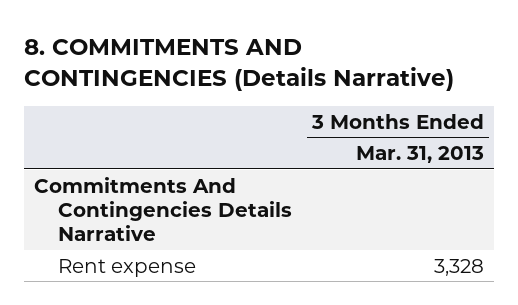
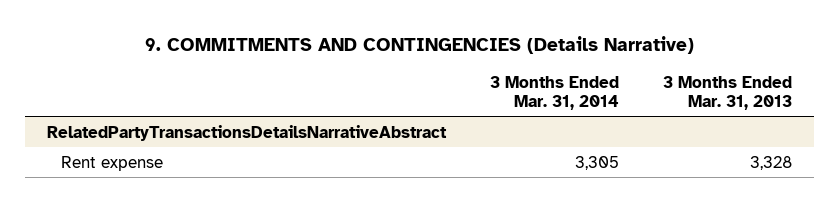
[23,39,454,92] 8. COMMITMENTS AND CONTINGENCIES (Details Narrative) -> [144,35,694,54] 9. COMMITMENTS AND CONTINGENCIES (Details Narrative)
none -> [490,75,620,110] 3 Months Ended Mar. 31, 2014
[34,176,292,241] Commitments And Contingencies Details Narrative -> [47,124,448,141] RelatedPartyTransactionsDetailsNarrativeAbstract

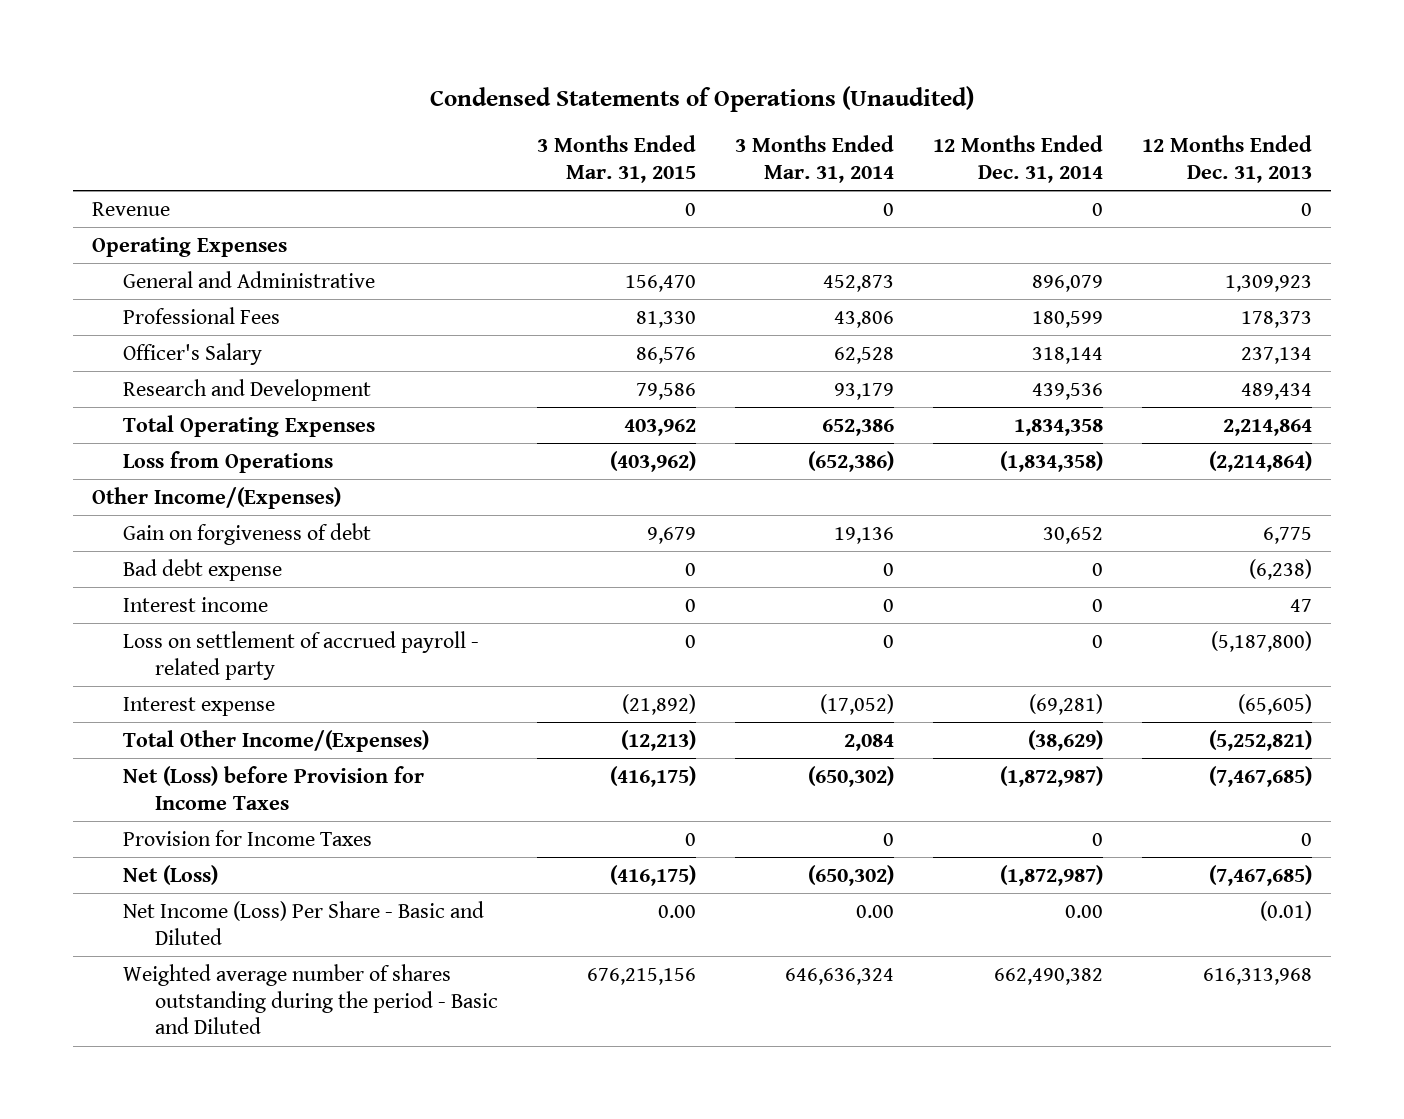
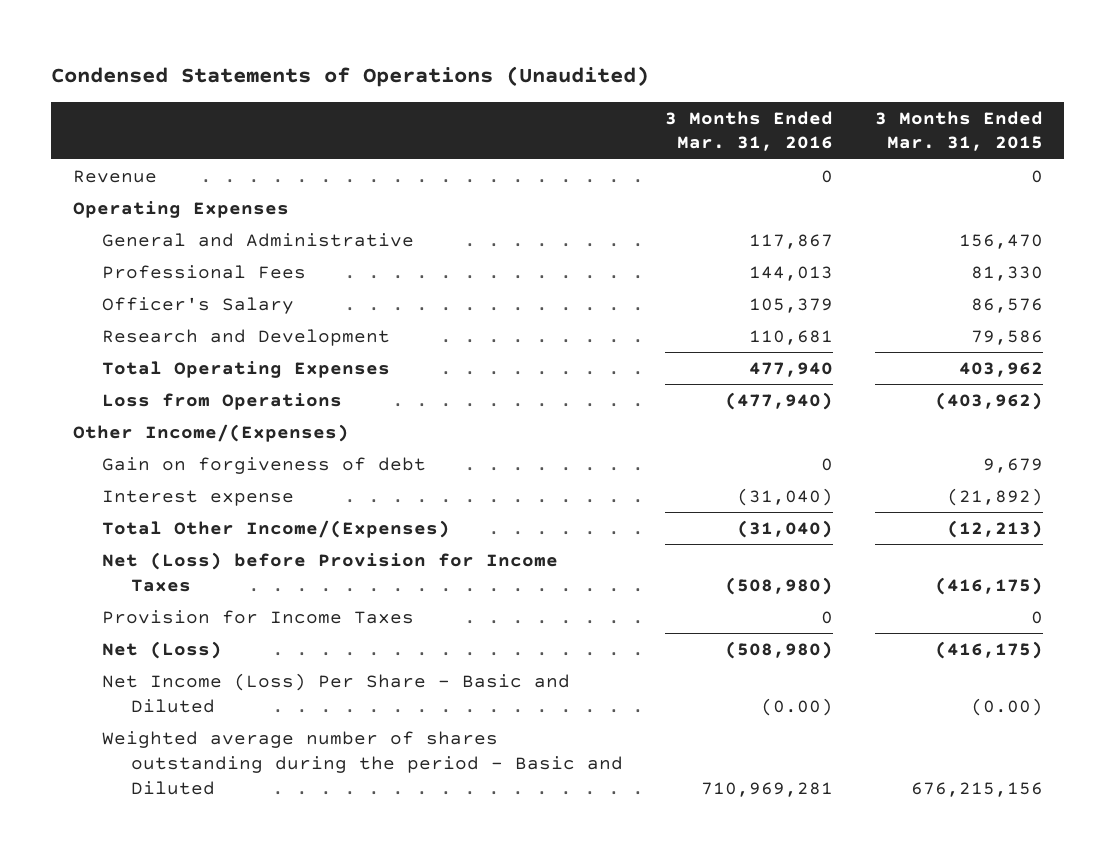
[734,135,894,184] 3 Months Ended Mar. 31, 2014 -> none
[932,135,1103,184] 12 Months Ended Dec. 31, 2014 -> none
[1141,135,1312,184] 12 Months Ended Dec. 31, 2013 -> none
none -> [665,110,834,152] 3 Months Ended Mar. 31, 2016
[123,558,283,581] Bad debt expense -> none
[123,596,269,612] Interest income -> none
[123,630,480,680] Loss on settlement of accrued payroll - related party -> none
[657,904,696,918] 0.00 -> [971,697,1044,716] (0.00)

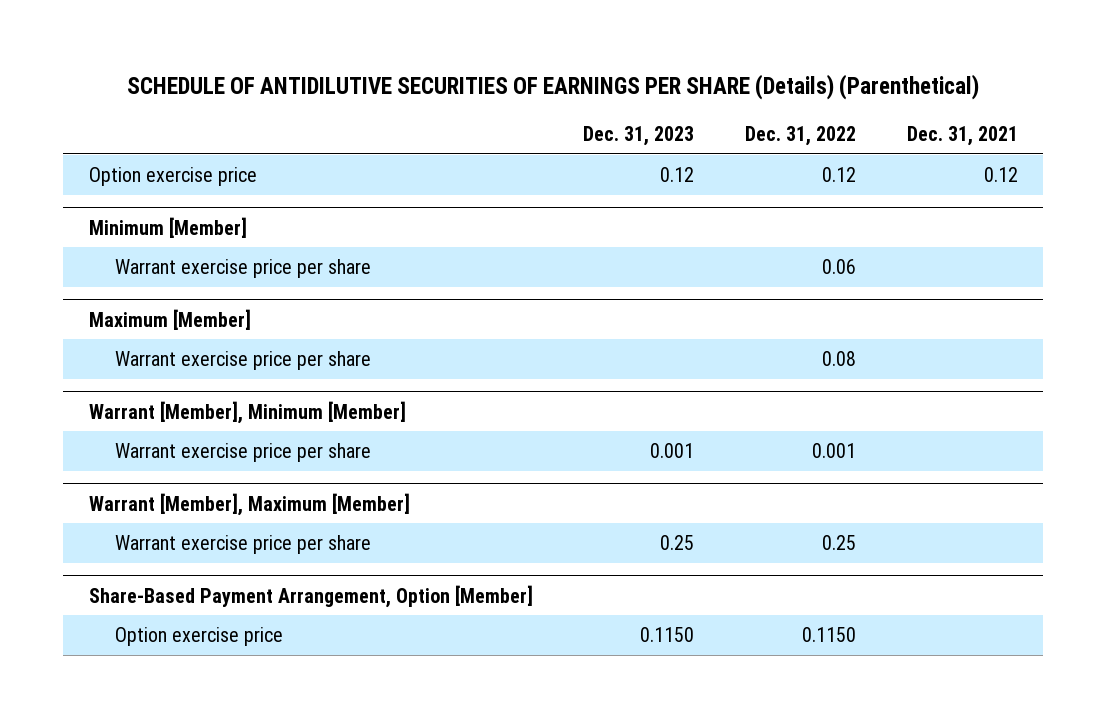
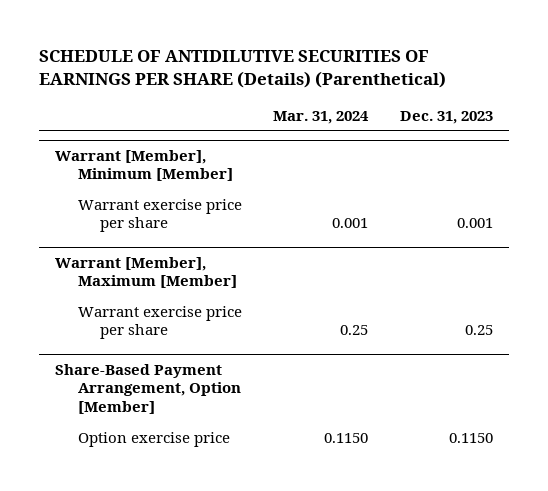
[745,125,857,146] Dec. 31, 2022 -> none
[906,125,1018,146] Dec. 31, 2021 -> none
none -> [273,110,370,124] Mar. 31, 2024
[88,166,257,186] Option exercise price -> none
[88,216,247,238] Minimum [Member] -> none
[114,258,371,278] Warrant exercise price per share -> none
[88,308,251,330] Maximum [Member] -> none
[114,350,371,370] Warrant exercise price per share -> none

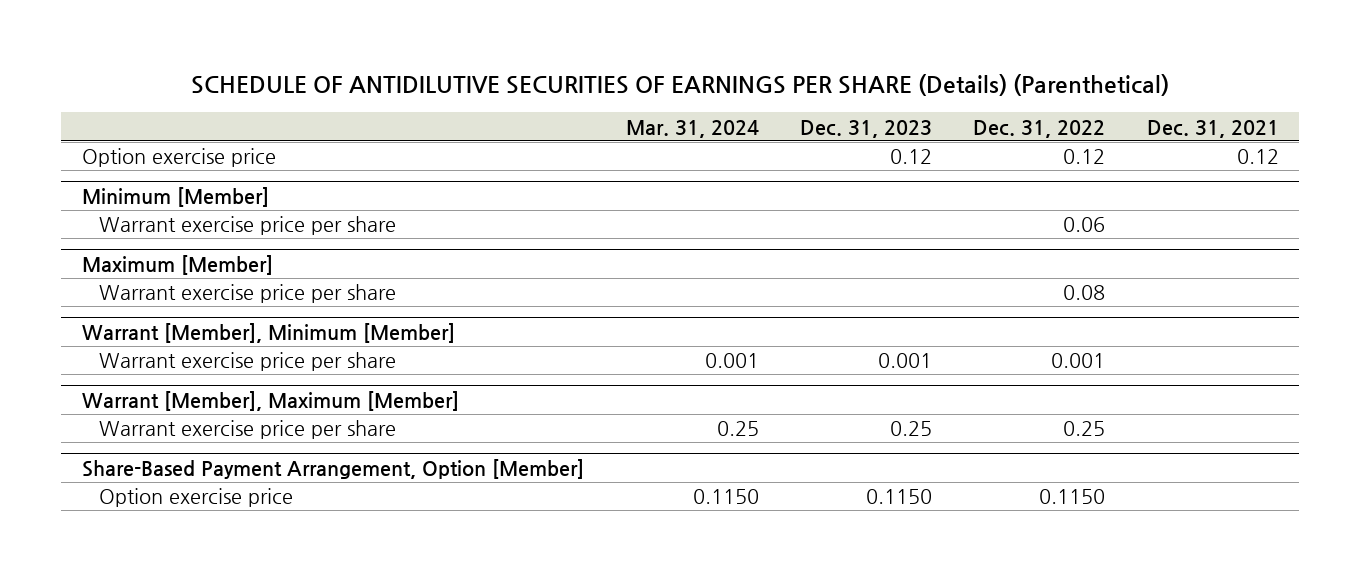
none -> [973,119,1106,138] Dec. 31, 2022
none -> [1146,119,1279,138] Dec. 31, 2021
none -> [82,148,277,168] Option exercise price
none -> [82,186,270,207] Minimum [Member]
none -> [98,216,396,236] Warrant exercise price per share
none -> [82,254,274,275] Maximum [Member]
none -> [98,284,396,304] Warrant exercise price per share

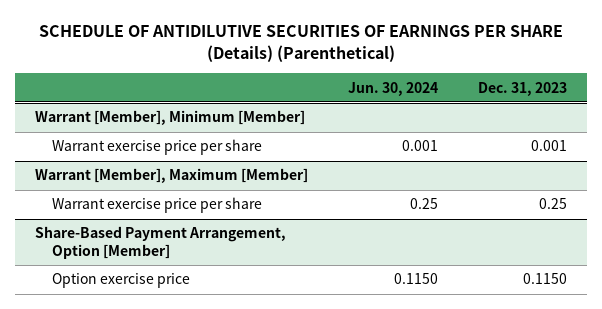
[625,119,759,138] Mar. 31, 2024 -> none
[973,119,1106,138] Dec. 31, 2022 -> none
[1146,119,1279,138] Dec. 31, 2021 -> none
none -> [348,81,439,96] Jun. 30, 2024
[82,148,277,168] Option exercise price -> none
[82,186,270,207] Minimum [Member] -> none
[98,216,396,236] Warrant exercise price per share -> none
[82,254,274,275] Maximum [Member] -> none
[98,284,396,304] Warrant exercise price per share -> none

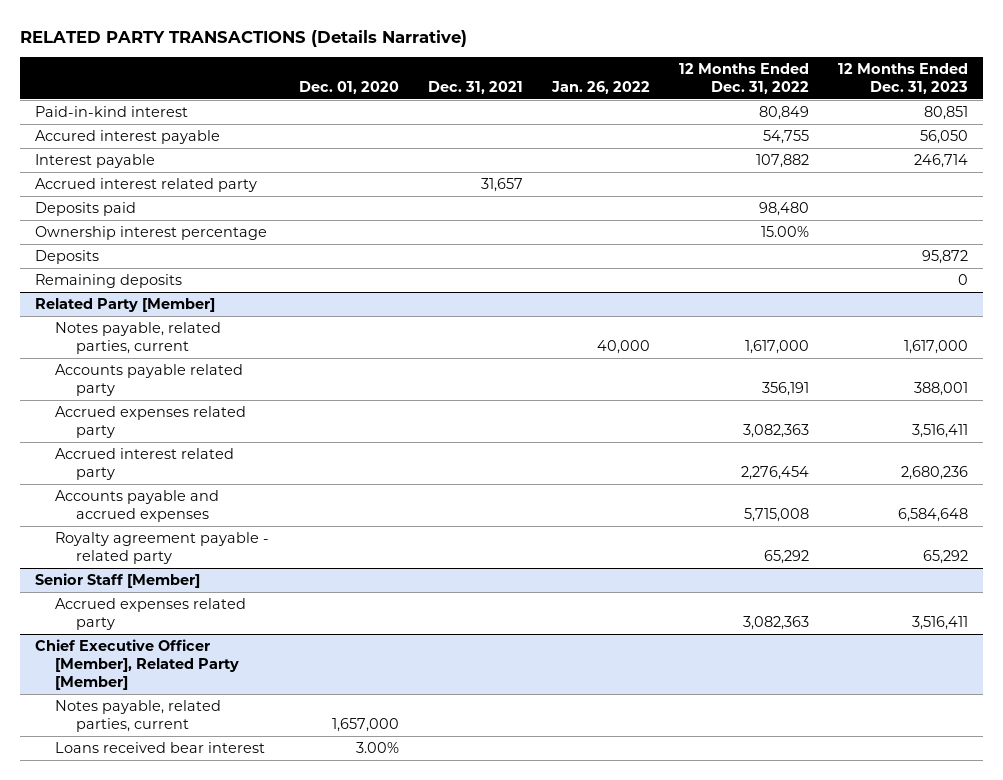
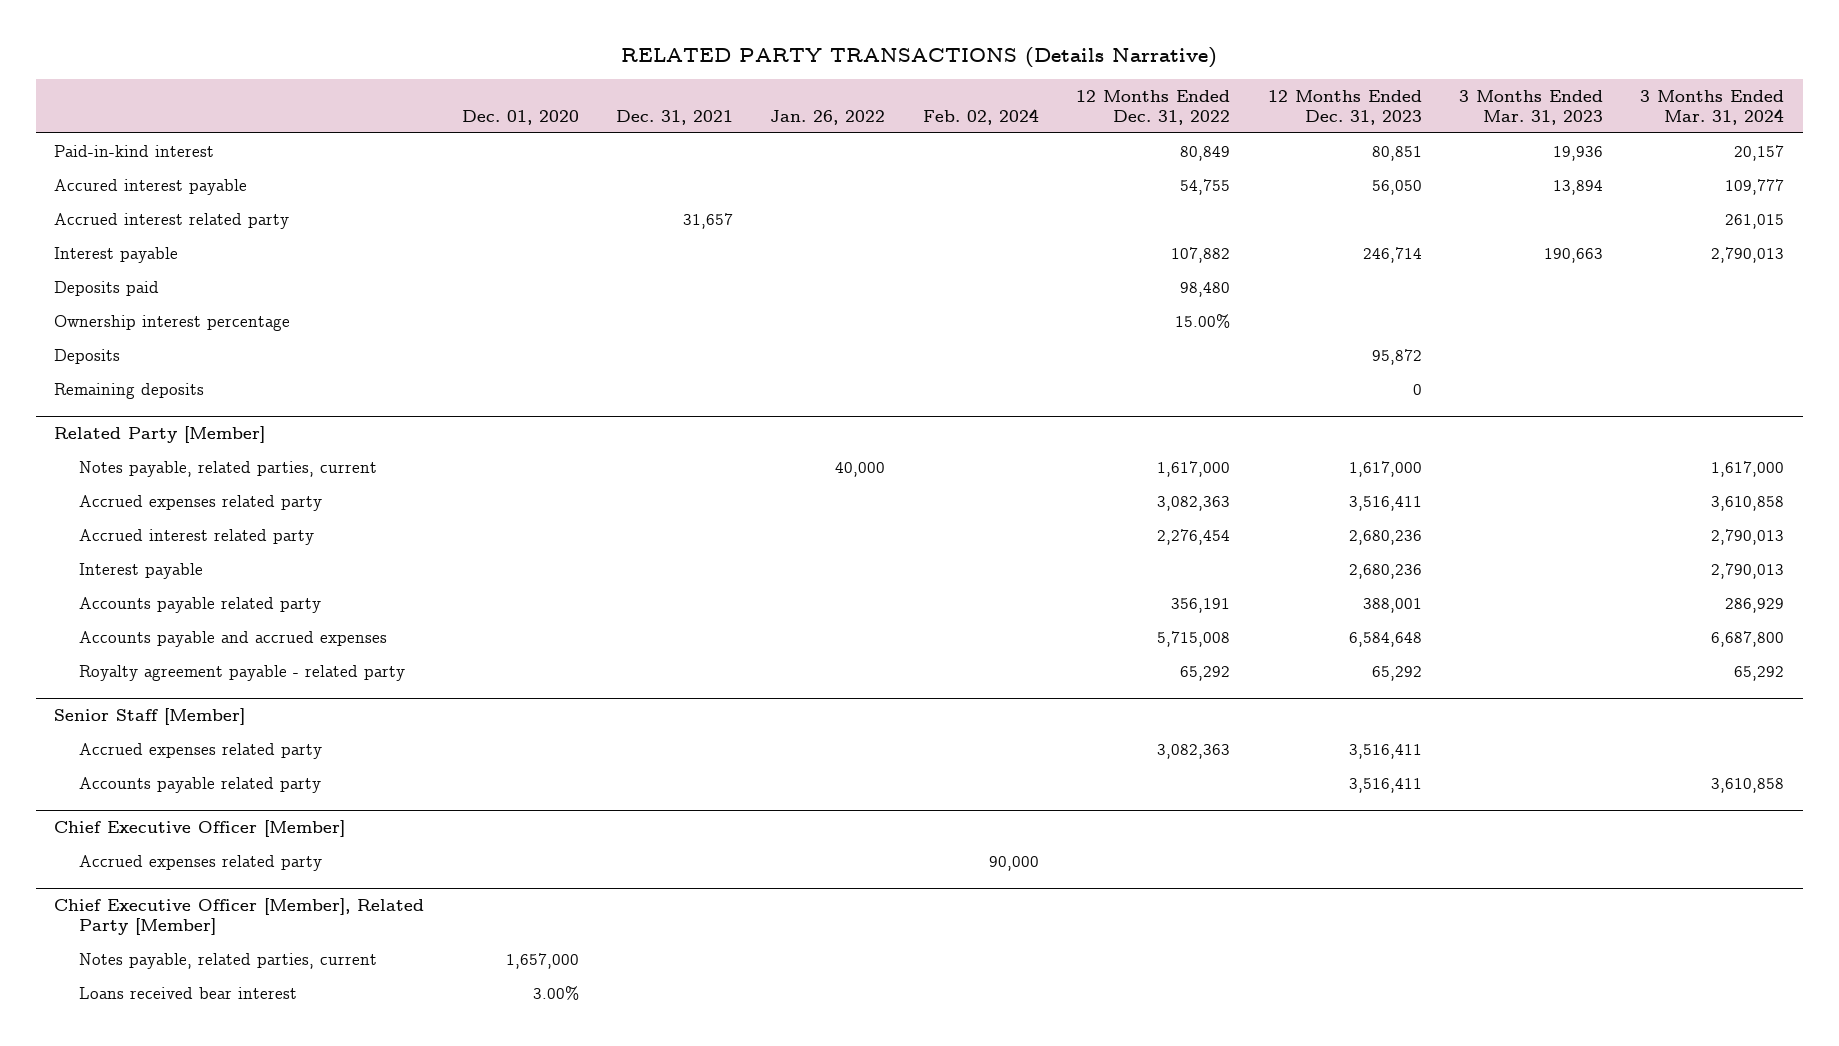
none -> [922,109,1039,126] Feb. 02, 2024
none -> [1458,89,1603,126] 3 Months Ended Mar. 31, 2023
none -> [1640,89,1785,126] 3 Months Ended Mar. 31, 2024
[34,153,155,168] Interest payable -> [54,246,179,263] Interest payable
none -> [78,562,203,579] Interest payable
[55,363,244,396] Accounts payable related party -> [78,596,321,613] Accounts payable related party
none -> [78,776,321,793] Accounts payable related party
none -> [54,819,346,837] Chief Executive Officer [Member]
none -> [78,854,322,871] Accrued expenses related party

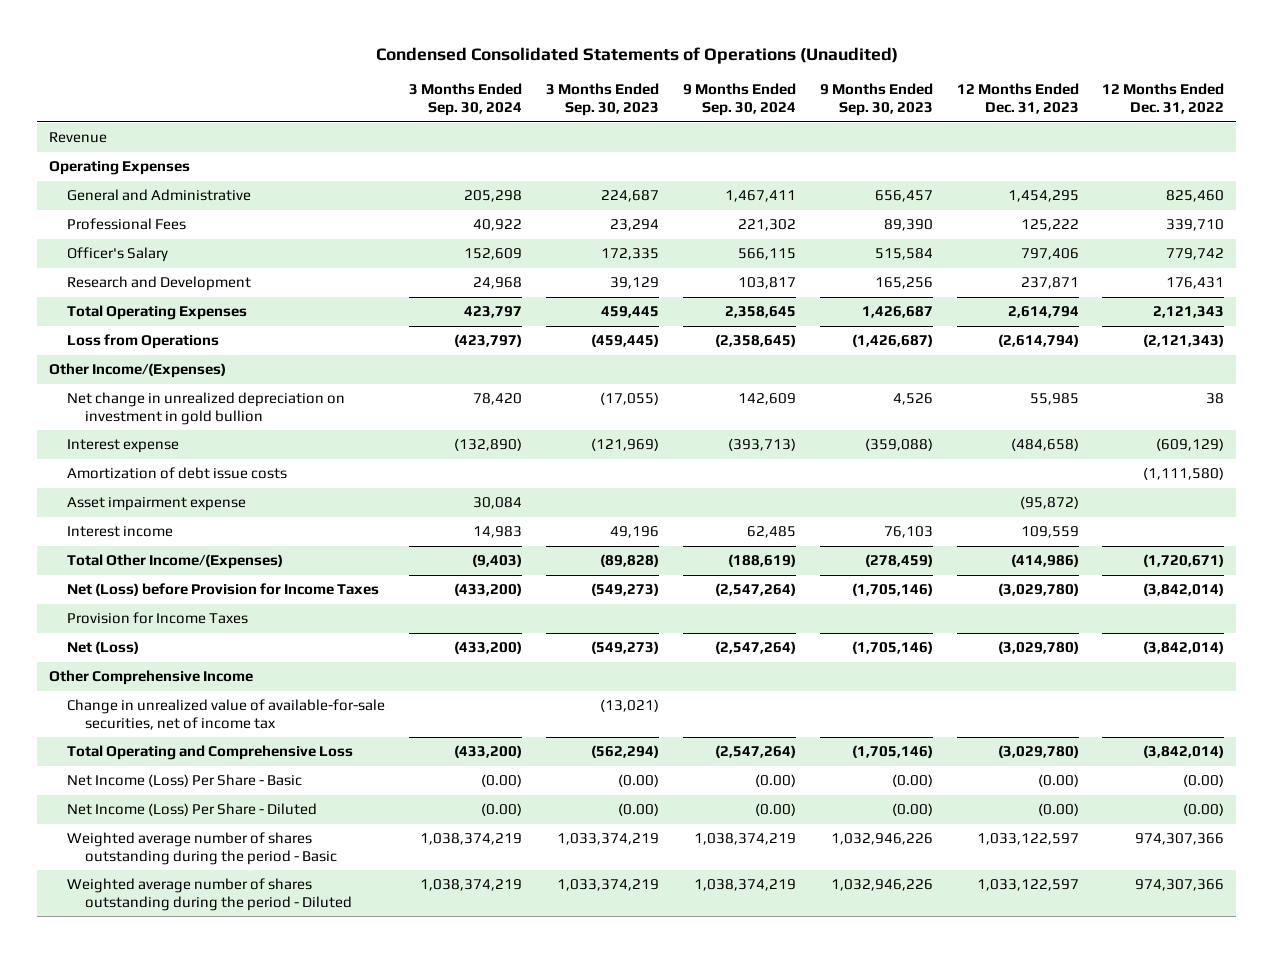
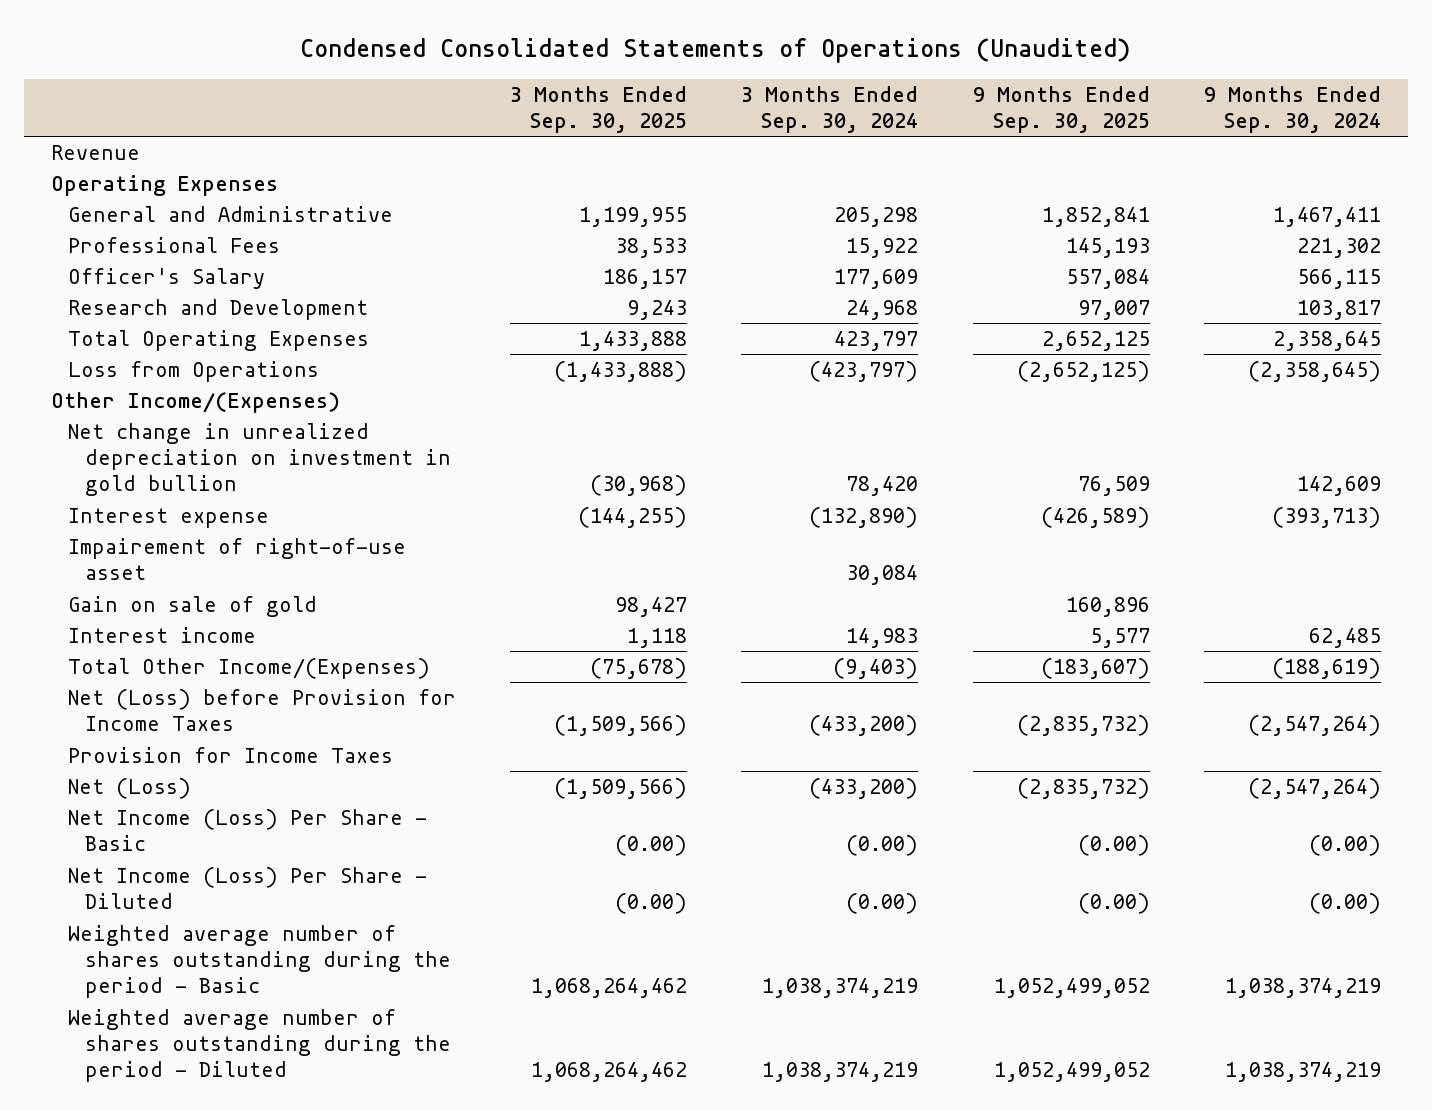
[545,83,659,117] 3 Months Ended Sep. 30, 2023 -> none
[819,83,933,117] 9 Months Ended Sep. 30, 2023 -> none
[956,83,1079,115] 12 Months Ended Dec. 31, 2023 -> none
[1102,83,1225,115] 12 Months Ended Dec. 31, 2022 -> none
none -> [510,86,688,134] 3 Months Ended Sep. 30, 2025
none -> [972,86,1150,134] 9 Months Ended Sep. 30, 2025
[472,219,522,232] 40,922 -> [846,238,919,259] 15,922
[463,248,522,261] 152,609 -> [834,269,919,290] 177,609
[67,467,288,480] Amortization of debt issue costs -> none
[67,497,247,512] Asset impairment expense -> [67,538,406,581] Impairement of right-of-use asset
none -> [67,596,317,618] Gain on sale of gold
[48,670,253,686] Other Comprehensive Income -> none
[67,699,386,731] Change in unrealized value of available-for-sale securities, net of income tax -> none
[67,745,354,761] Total Operating and Comprehensive Loss -> none

